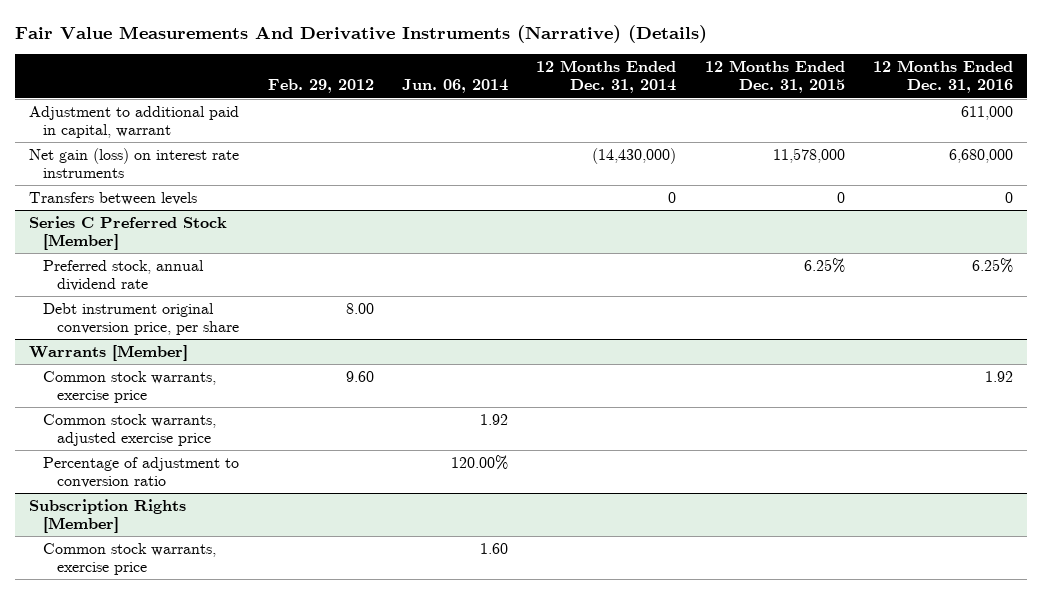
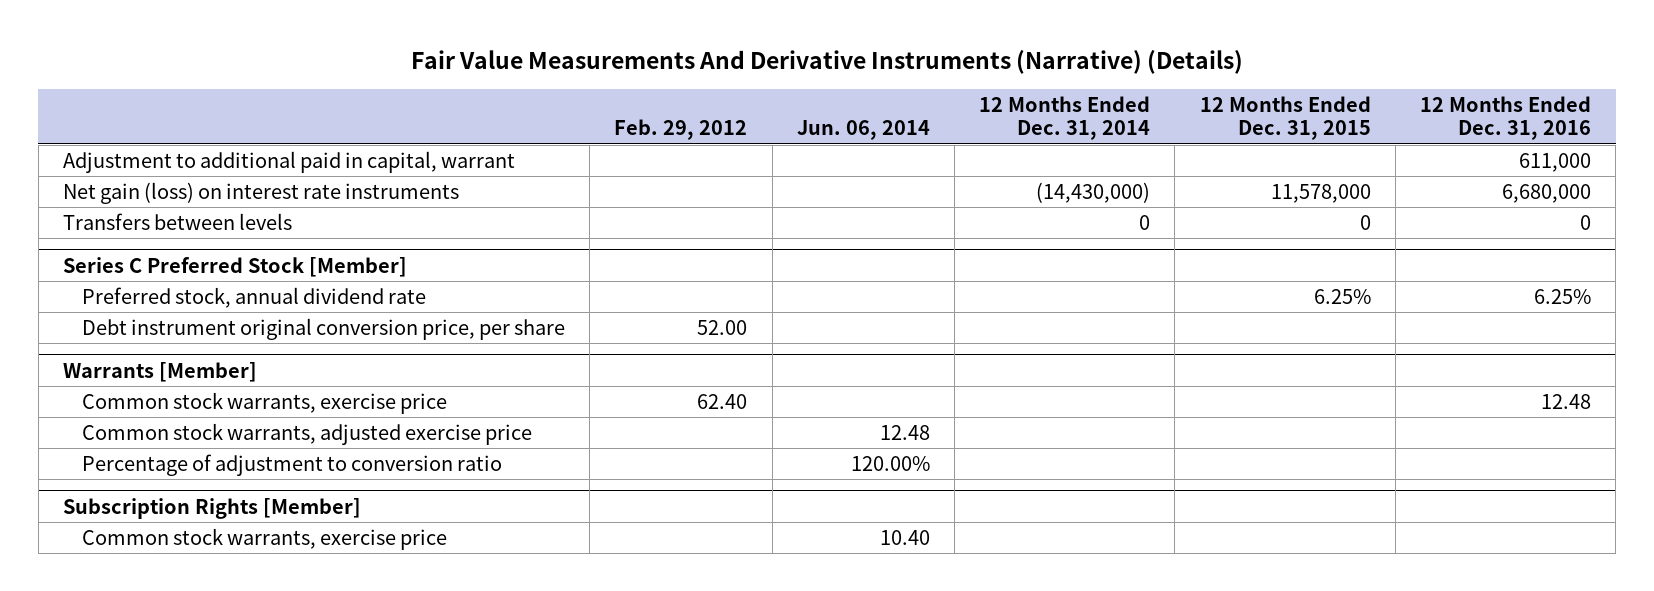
[345,302,374,314] 8.00 -> [697,319,748,335] 52.00
[345,370,374,382] 9.60 -> [697,393,748,409] 62.40
[985,370,1014,382] 1.92 -> [1540,393,1591,409] 12.48
[480,413,509,425] 1.92 -> [879,424,930,440] 12.48
[480,542,509,554] 1.60 -> [879,529,930,545] 10.40

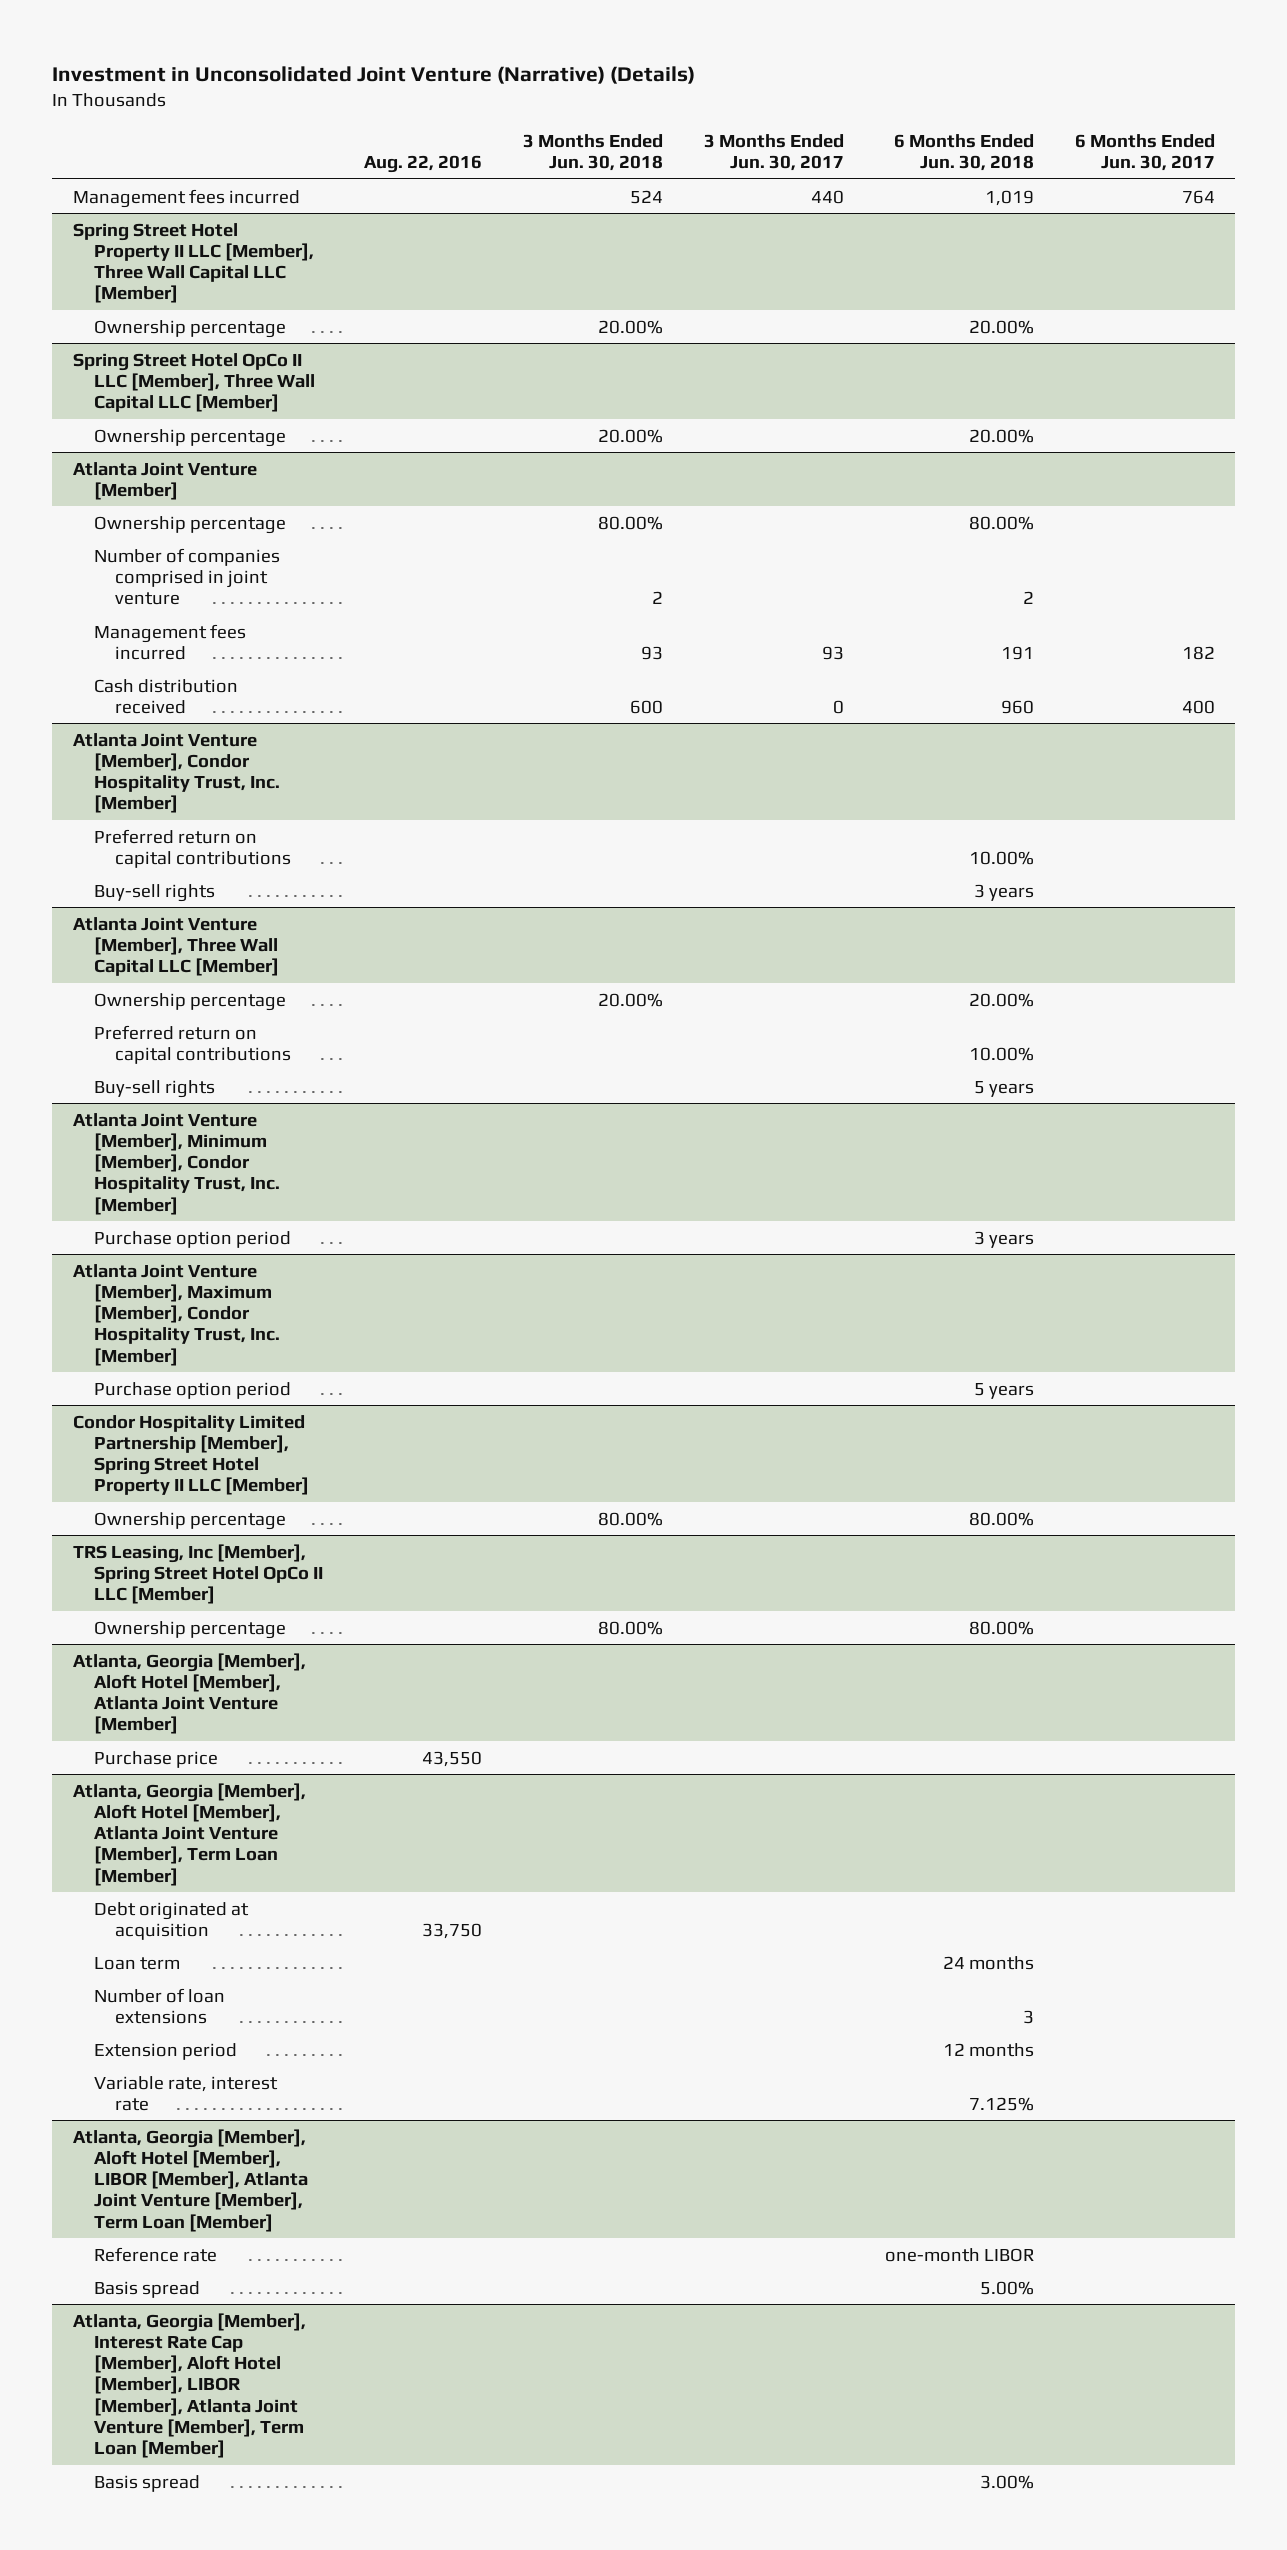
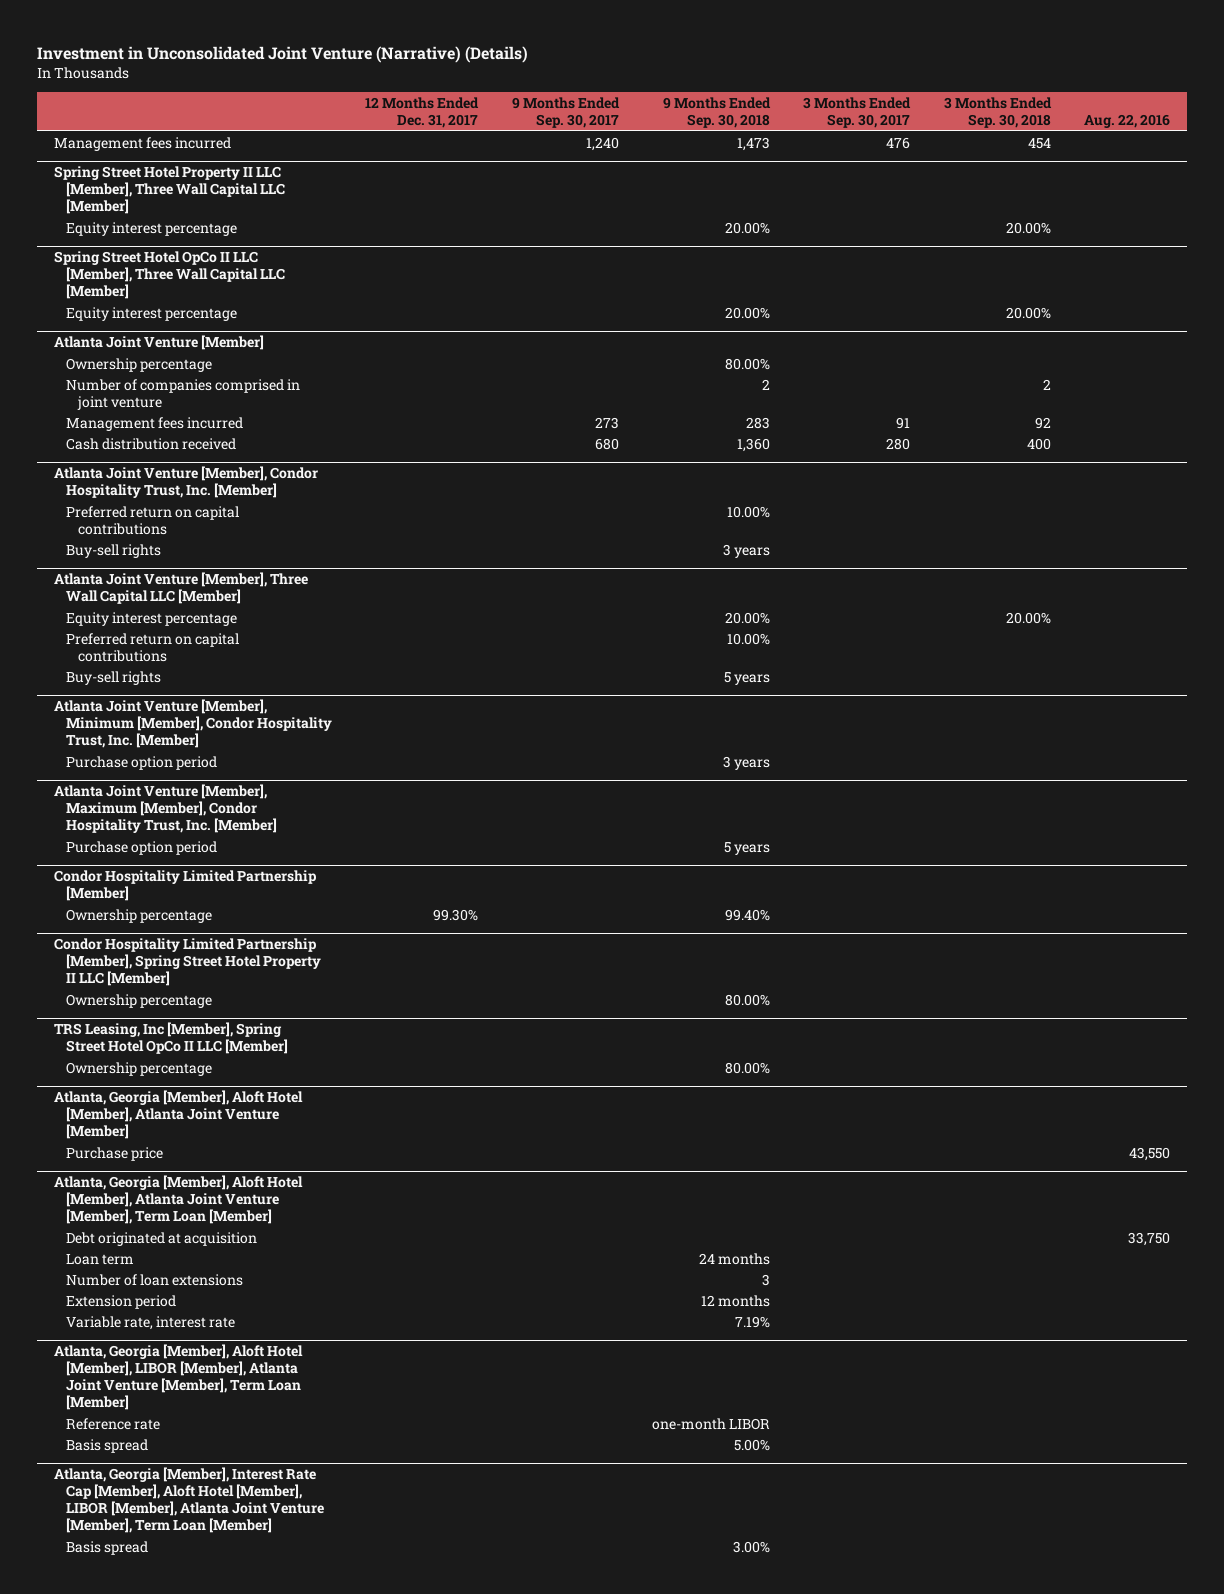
[522,133,663,171] 3 Months Ended Jun. 30, 2018 -> none
[703,133,844,171] 3 Months Ended Jun. 30, 2017 -> none
[893,133,1034,171] 6 Months Ended Jun. 30, 2018 -> none
[1074,133,1215,171] 6 Months Ended Jun. 30, 2017 -> none
none -> [365,97,480,129] 12 Months Ended Dec. 31, 2017
none -> [511,97,620,129] 9 Months Ended Sep. 30, 2017
none -> [663,97,772,129] 9 Months Ended Sep. 30, 2018
none -> [803,97,912,129] 3 Months Ended Sep. 30, 2017
none -> [943,97,1052,129] 3 Months Ended Sep. 30, 2018
[93,319,286,338] Ownership percentage -> [65,221,237,236] Equity interest percentage
[93,428,286,447] Ownership percentage -> [65,306,237,321] Equity interest percentage
[93,992,286,1011] Ownership percentage -> [65,611,237,626] Equity interest percentage
none -> [54,870,318,902] Condor Hospitality Limited Partnership [Member]
none -> [65,908,212,923] Ownership percentage

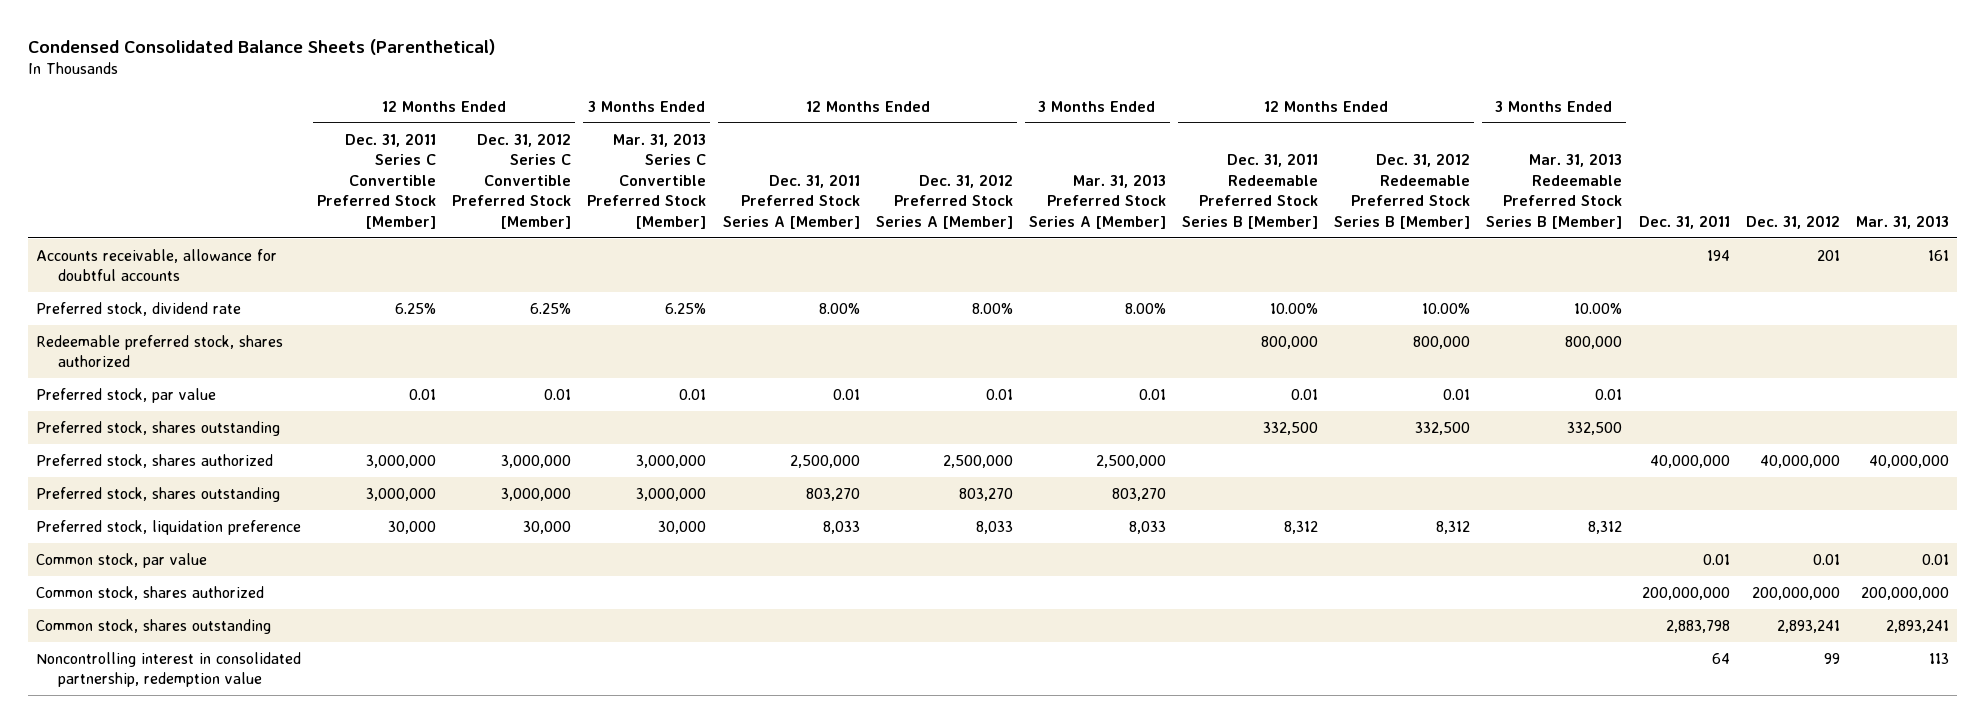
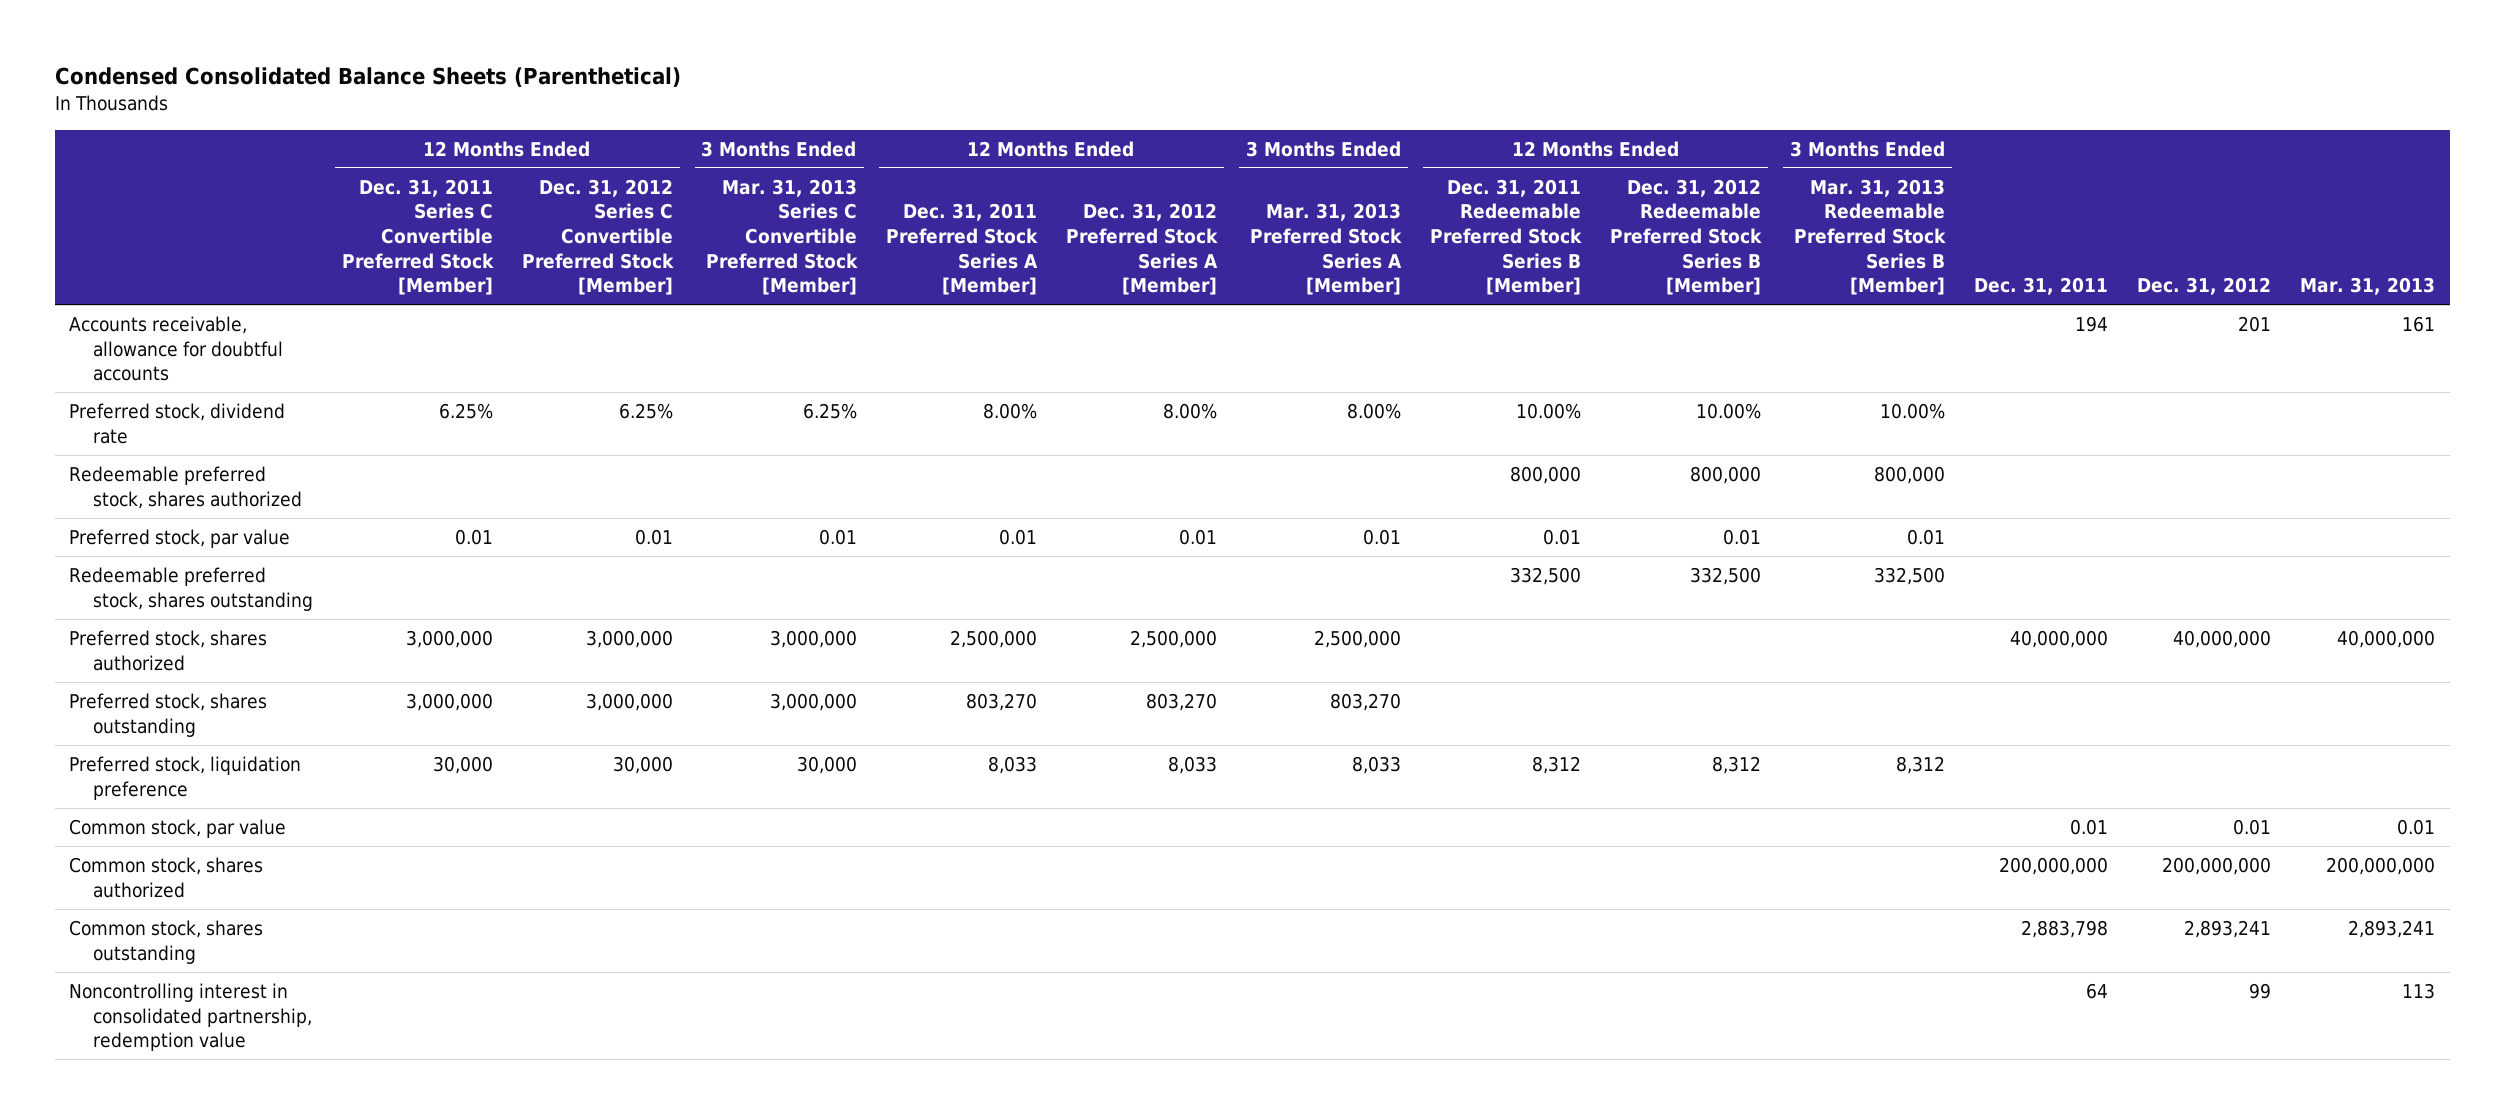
[35,420,280,436] Preferred stock, shares outstanding -> [69,567,313,611] Redeemable preferred stock, shares outstanding

